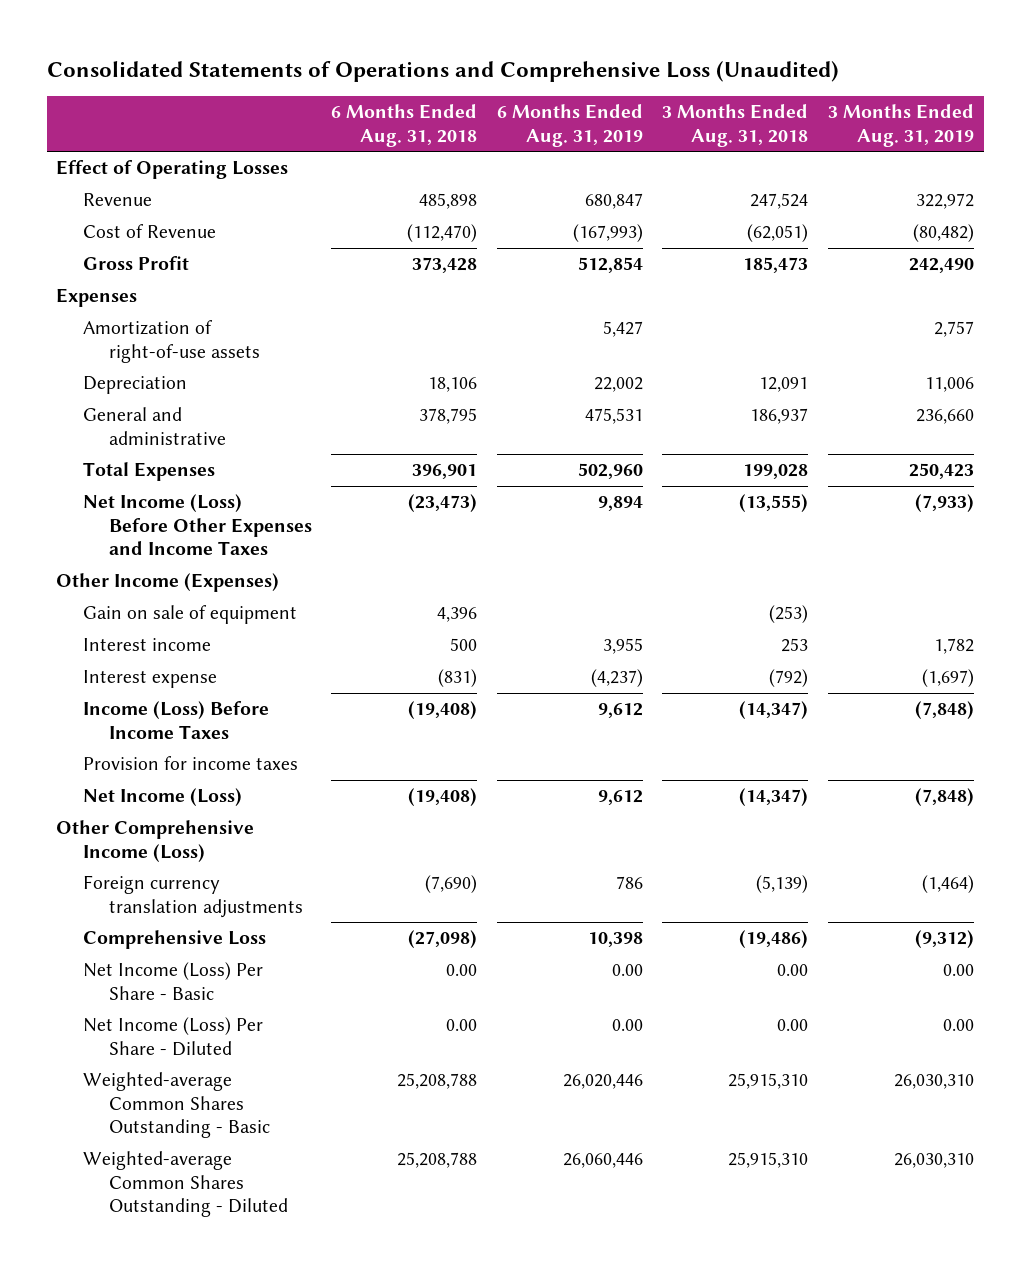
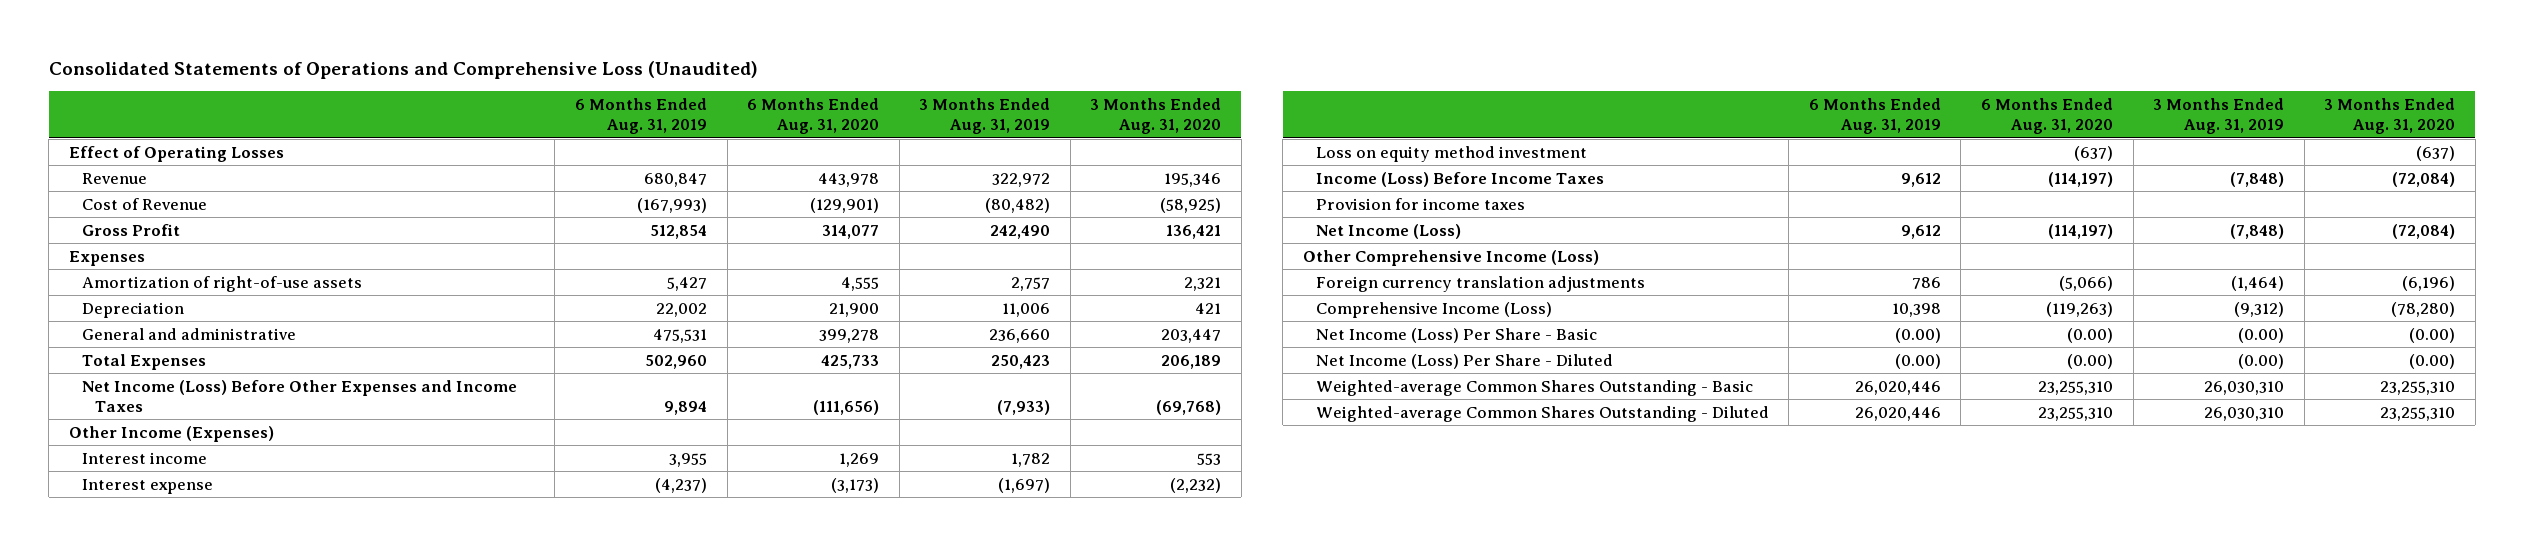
[331,104,478,147] 6 Months Ended Aug. 31, 2018 -> none
[662,104,809,147] 3 Months Ended Aug. 31, 2018 -> none
none -> [747,97,880,135] 6 Months Ended Aug. 31, 2020
none -> [1090,97,1222,135] 3 Months Ended Aug. 31, 2020
[82,605,297,625] Gain on sale of equipment -> none
none -> [1315,145,1587,162] Loss on equity method investment
[82,930,266,950] Comprehensive Loss -> [1315,301,1552,318] Comprehensive Income (Loss)
[611,964,643,977] 0.00 -> [1894,327,1941,343] (0.00)
[943,964,975,977] 0.00 -> [2238,327,2285,343] (0.00)
[611,1019,643,1032] 0.00 -> [1894,353,1941,369] (0.00)
[943,1019,975,1032] 0.00 -> [2238,353,2285,369] (0.00)
[562,1153,643,1169] 26,060,446 -> [1854,406,1941,421] 26,020,446

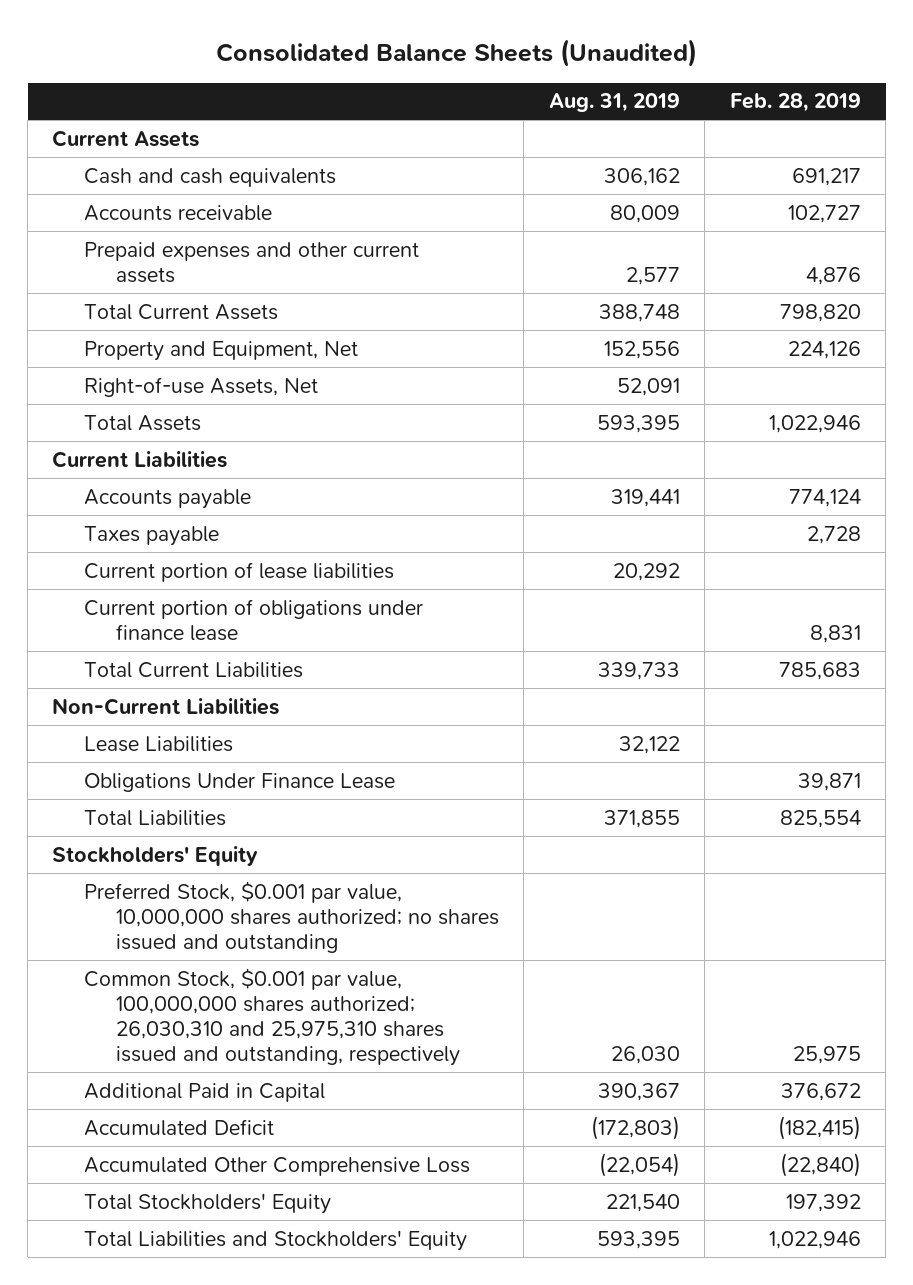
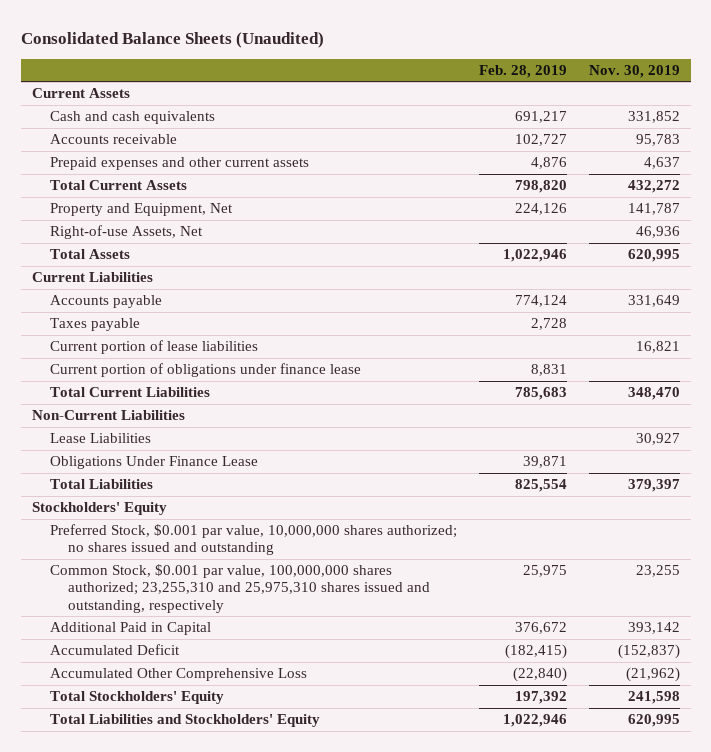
[548,93,680,113] Aug. 31, 2019 -> none
none -> [588,64,680,78] Nov. 30, 2019
[84,967,460,1067] Common Stock, $0.001 par value, 100,000,000 shares authorized; 26,030,310 and 25,975,310 shares issued and outstanding, respectively -> [49,564,430,613] Common Stock, $0.001 par value, 100,000,000 shares authorized; 23,255,310 and 25,975,310 shares issued and outstanding, respectively

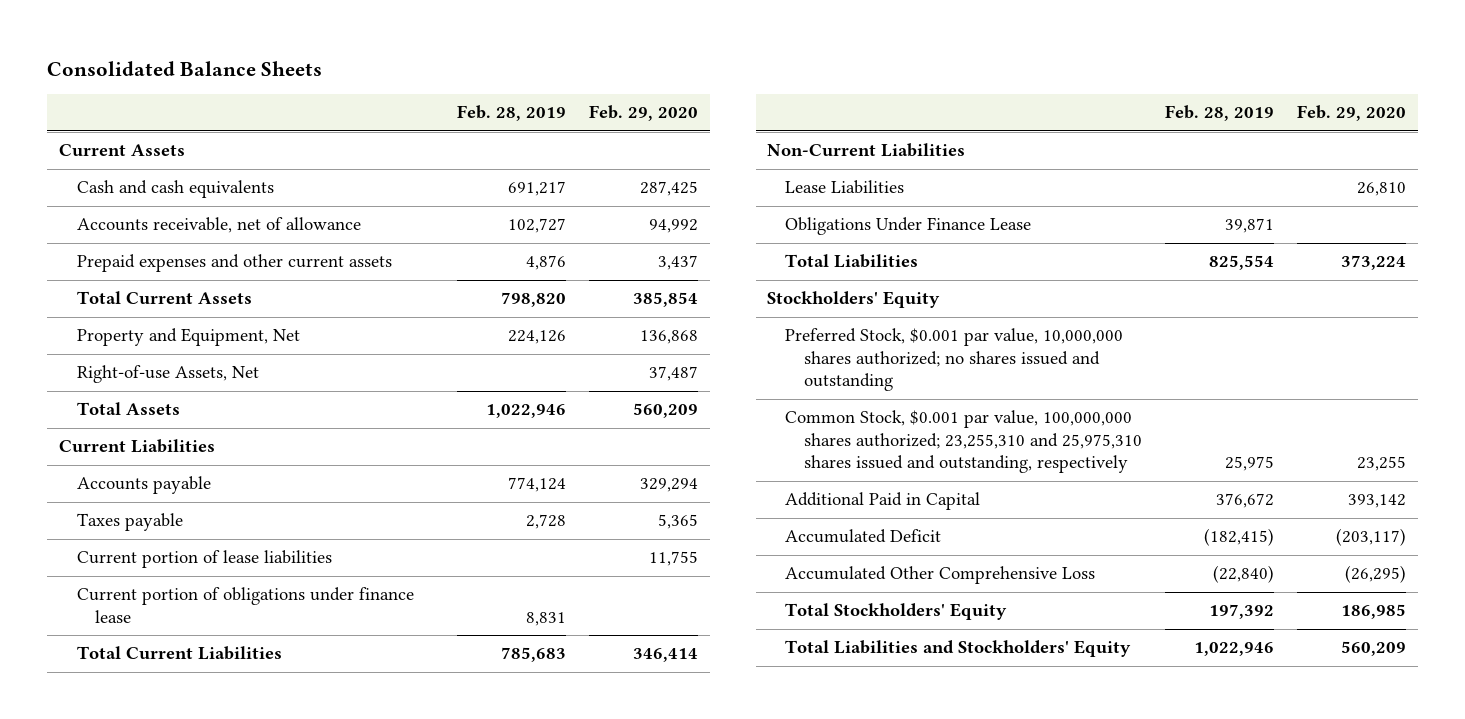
[20,31,324,48] Consolidated Balance Sheets (Unaudited) -> [47,60,323,76] Consolidated Balance Sheets
[588,64,680,78] Nov. 30, 2019 -> none
none -> [588,105,698,122] Feb. 29, 2020
[49,134,177,145] Accounts receivable -> [76,217,361,234] Accounts receivable, net of allowance

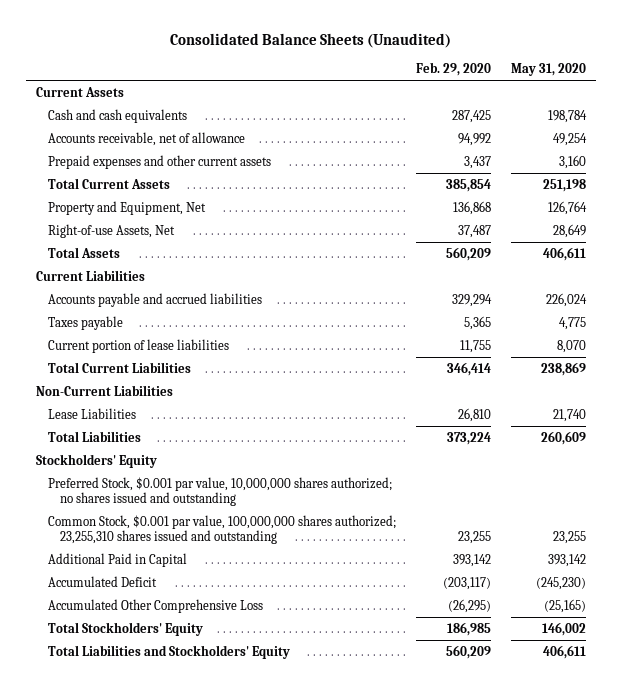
[47,60,323,76] Consolidated Balance Sheets -> [169,33,451,49] Consolidated Balance Sheets (Unaudited)
[456,105,566,122] Feb. 28, 2019 -> none
none -> [510,63,586,77] May 31, 2020
[76,476,211,495] Accounts payable -> [47,292,262,307] Accounts payable and accrued liabilities
[76,587,414,623] Current portion of obligations under finance lease -> none
[785,217,1032,236] Obligations Under Finance Lease -> none
[785,410,1142,474] Common Stock, $0.001 par value, 100,000,000 shares authorized; 23,255,310 and 25,975,310 shares issued and outstanding, respectively -> [47,514,396,544] Common Stock, $0.001 par value, 100,000,000 shares authorized; 23,255,310 shares issued and outstanding

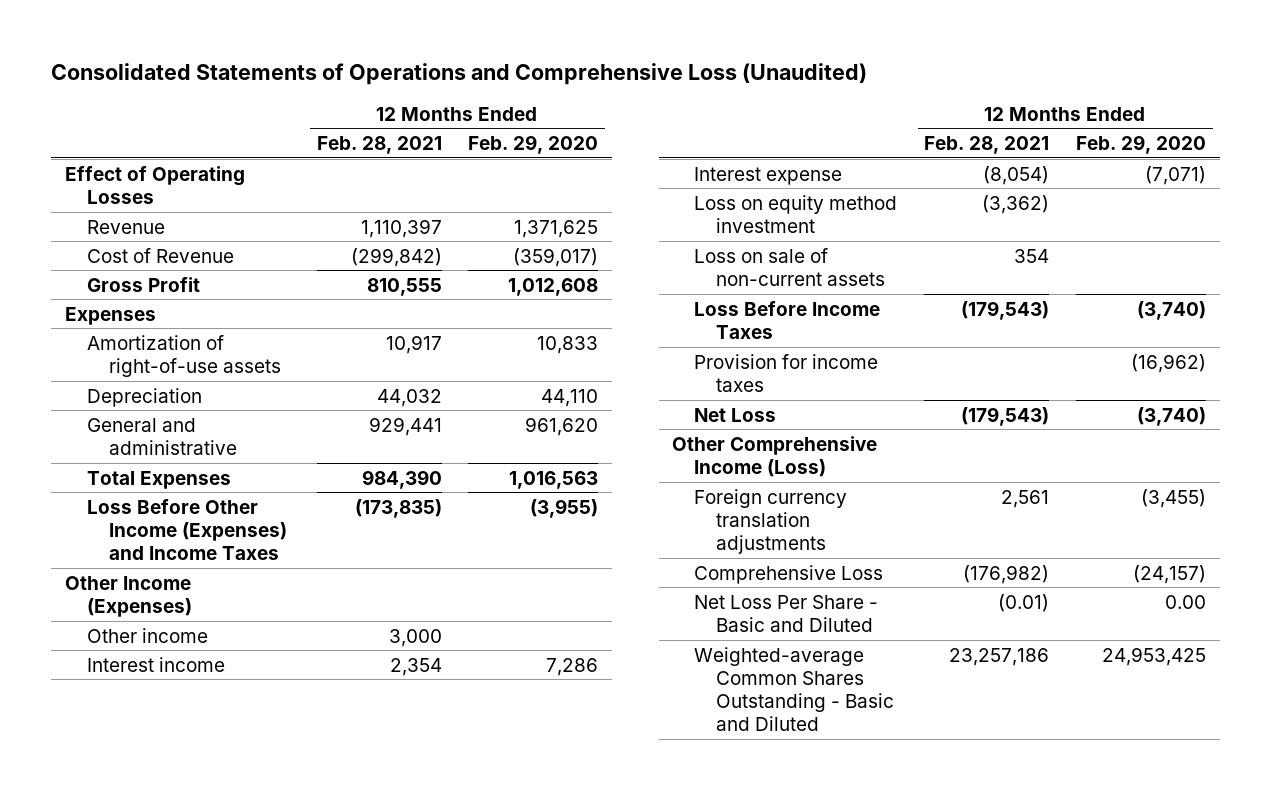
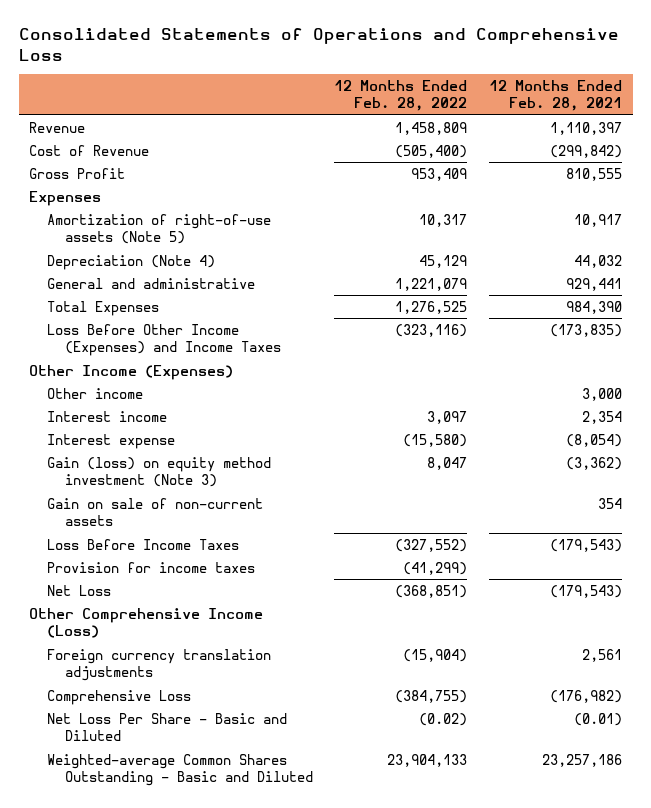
[51,63,868,86] Consolidated Statements of Operations and Comprehensive Loss (Unaudited) -> [18,27,619,61] Consolidated Statements of Operations and Comprehensive Loss
[468,134,599,154] Feb. 29, 2020 -> none
none -> [334,80,468,112] 12 Months Ended Feb. 28, 2022
[64,165,245,204] Effect of Operating Losses -> none
[86,334,281,377] Amortization of right-of-use assets -> [46,213,271,245] Amortization of right-of-use assets (Note 5)
[86,387,202,407] Depreciation -> [46,254,215,270] Depreciation (Note 4)
[694,194,898,233] Loss on equity method investment -> [46,456,271,488] Gain (loss) on equity method investment (Note 3)
[694,247,886,286] Loss on sale of non-current assets -> [46,497,263,527] Gain on sale of non-current assets

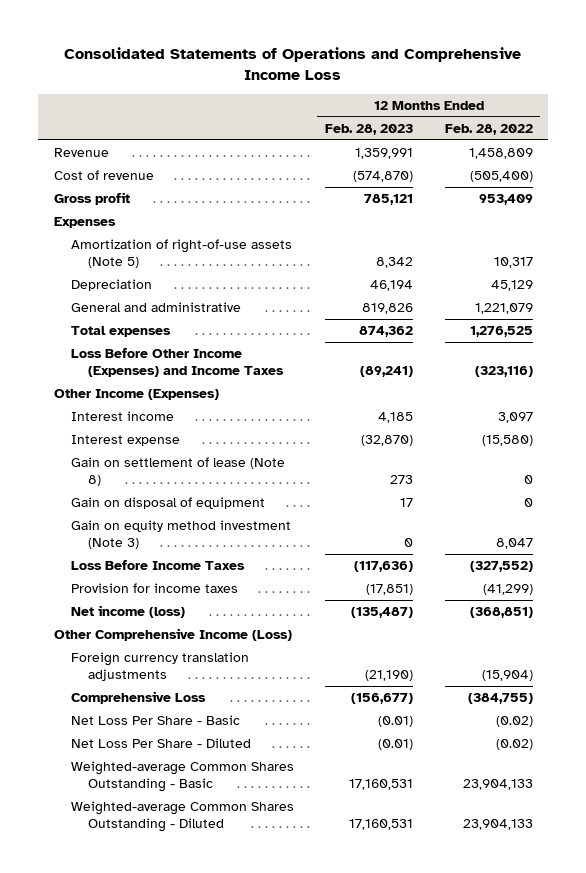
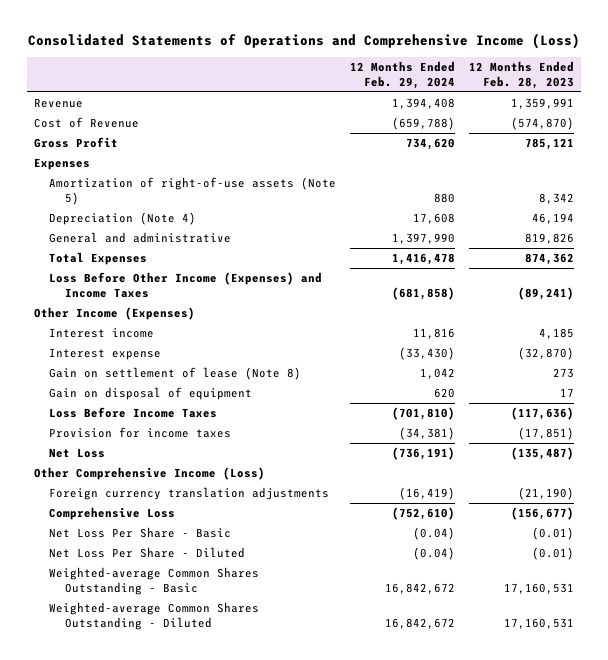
[64,47,522,81] Consolidated Statements of Operations and Comprehensive Income Loss -> [28,33,581,50] Consolidated Statements of Operations and Comprehensive Income (Loss)
[444,123,533,135] Feb. 28, 2022 -> none
none -> [350,60,456,89] 12 Months Ended Feb. 29, 2024
[53,170,154,181] Cost of revenue -> [33,117,139,129] Cost of Revenue
[53,192,130,206] Gross profit -> [33,137,118,149] Gross Profit
[70,279,152,292] Depreciation -> [49,212,197,226] Depreciation (Note 4)
[70,326,171,338] Total expenses -> [49,252,148,266] Total Expenses
[70,520,291,550] Gain on equity method investment (Note 3) -> none
[70,605,185,619] Net income (loss) -> [49,448,106,459] Net Loss

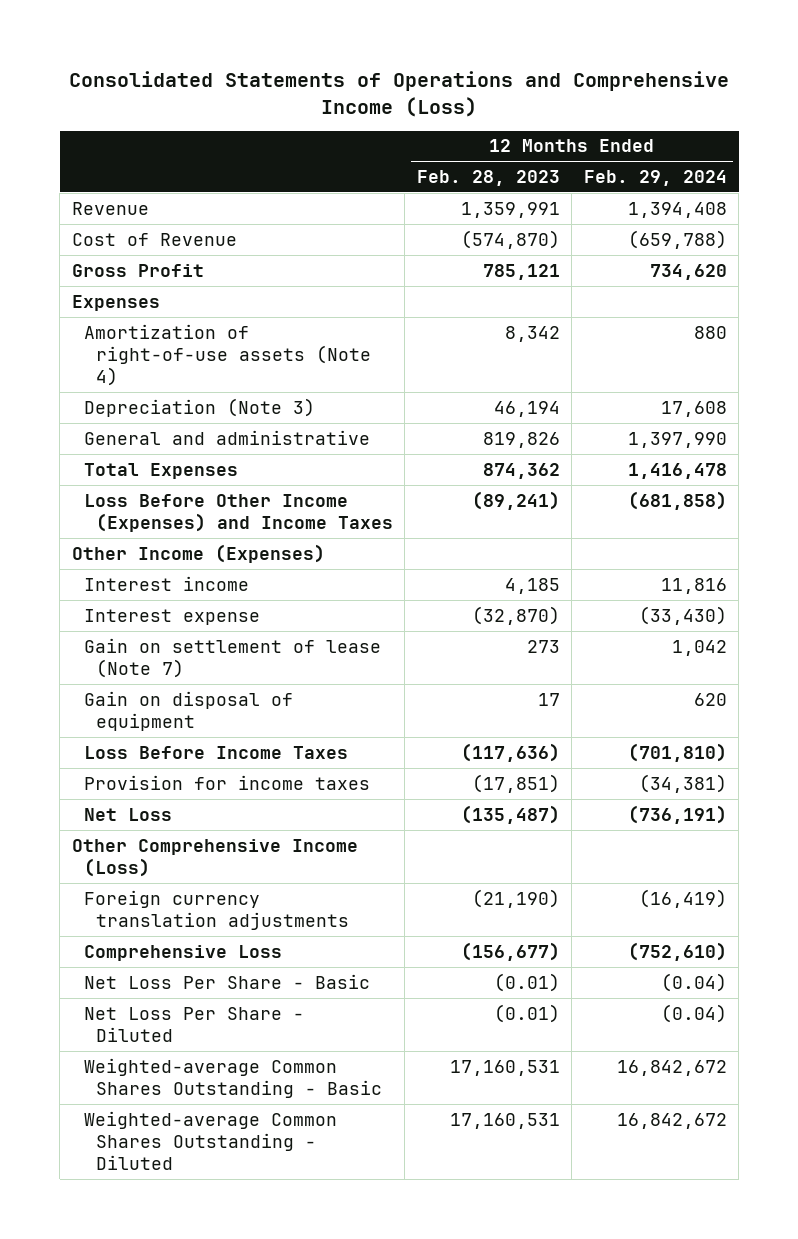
[49,177,337,205] Amortization of right-of-use assets (Note 5) -> [83,323,372,387] Amortization of right-of-use assets (Note 4)
[49,212,197,226] Depreciation (Note 4) -> [83,397,315,417] Depreciation (Note 3)
[49,367,302,381] Gain on settlement of lease (Note 8) -> [83,637,381,679] Gain on settlement of lease (Note 7)

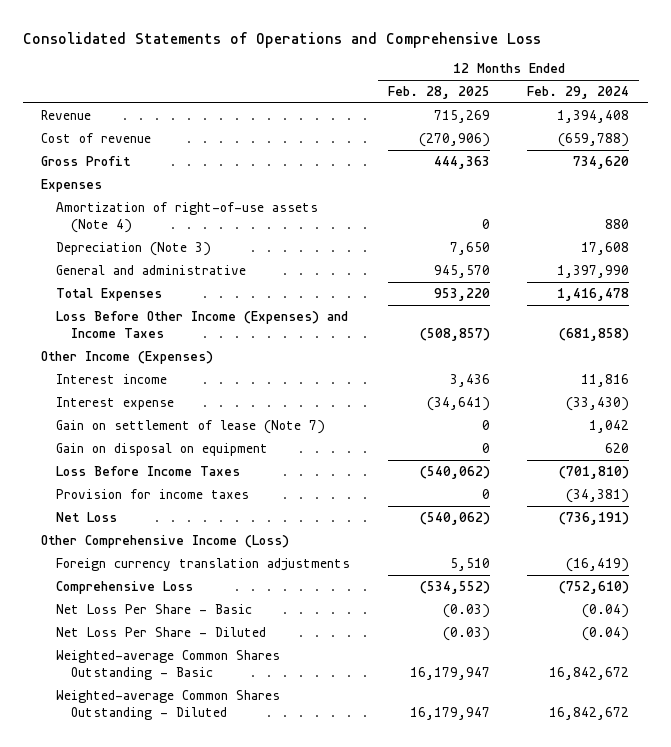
[69,70,730,117] Consolidated Statements of Operations and Comprehensive Income (Loss) -> [22,31,541,48] Consolidated Statements of Operations and Comprehensive Loss
[416,170,560,187] Feb. 28, 2023 -> none
none -> [387,86,490,100] Feb. 28, 2025
[71,232,237,246] Cost of Revenue -> [41,133,152,144] Cost of revenue
[83,690,293,732] Gain on disposal of equipment -> [56,443,269,457] Gain on disposal on equipment

